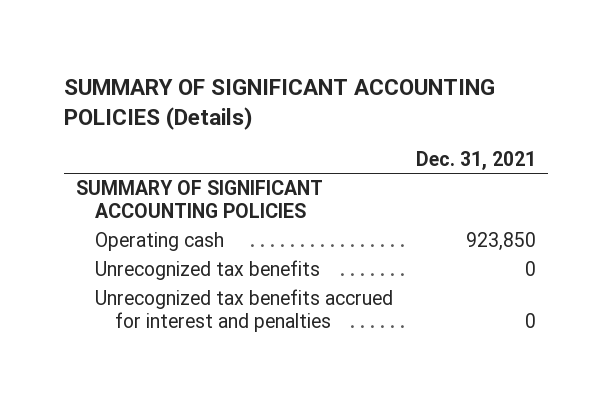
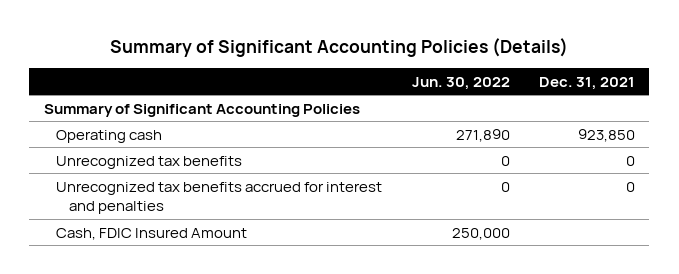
[64,78,496,130] SUMMARY OF SIGNIFICANT ACCOUNTING POLICIES (Details) -> [110,37,569,57] Summary of Significant Accounting Policies (Details)
none -> [411,76,510,90] Jun. 30, 2022
[75,180,323,218] SUMMARY OF SIGNIFICANT ACCOUNTING POLICIES -> [43,103,360,117] Summary of Significant Accounting Policies
none -> [56,227,248,240] Cash, FDIC Insured Amount

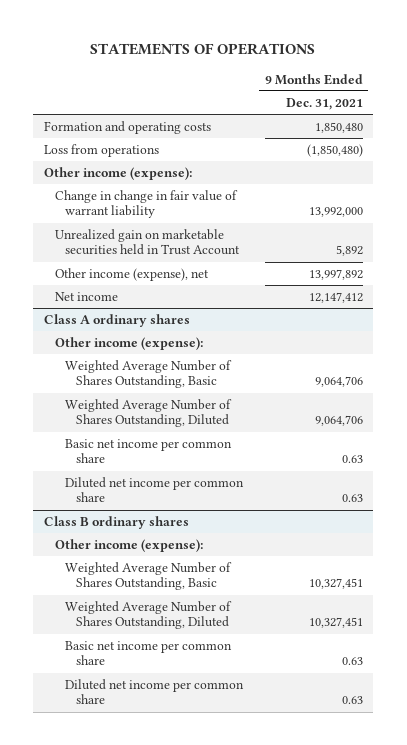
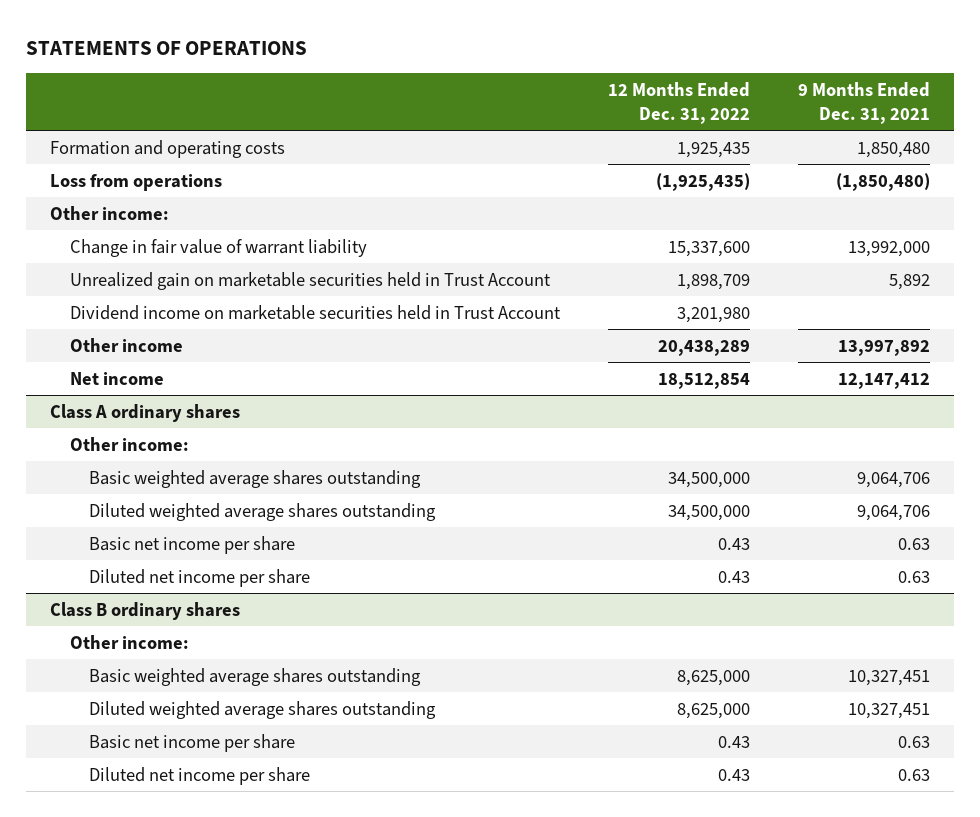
none -> [607,82,750,124] 12 Months Ended Dec. 31, 2022
[44,167,193,181] Other income (expense): -> [50,205,170,220] Other income:
[54,190,238,219] Change in change in fair value of warrant liability -> [69,238,367,257] Change in fair value of warrant liability
none -> [69,304,561,320] Dividend income on marketable securities held in Trust Account
[54,268,209,282] Other income (expense), net -> [69,337,183,352] Other income
[54,337,203,351] Other income (expense): -> [69,436,189,451] Other income:
[65,360,233,389] Weighted Average Number of Shares Outstanding, Basic -> [88,469,421,488] Basic weighted average shares outstanding
[65,399,233,428] Weighted Average Number of Shares Outstanding, Diluted -> [88,502,436,521] Diluted weighted average shares outstanding
[65,439,233,464] Basic net income per common share -> [88,535,295,554] Basic net income per share
[65,477,245,503] Diluted net income per common share -> [88,568,310,587] Diluted net income per share
[54,539,203,553] Other income (expense): -> [69,634,189,649] Other income:
[65,562,233,591] Weighted Average Number of Shares Outstanding, Basic -> [88,667,421,686] Basic weighted average shares outstanding
[65,601,233,630] Weighted Average Number of Shares Outstanding, Diluted -> [88,700,436,719] Diluted weighted average shares outstanding
[65,641,233,666] Basic net income per common share -> [88,733,295,752] Basic net income per share
[65,679,245,705] Diluted net income per common share -> [88,766,310,785] Diluted net income per share

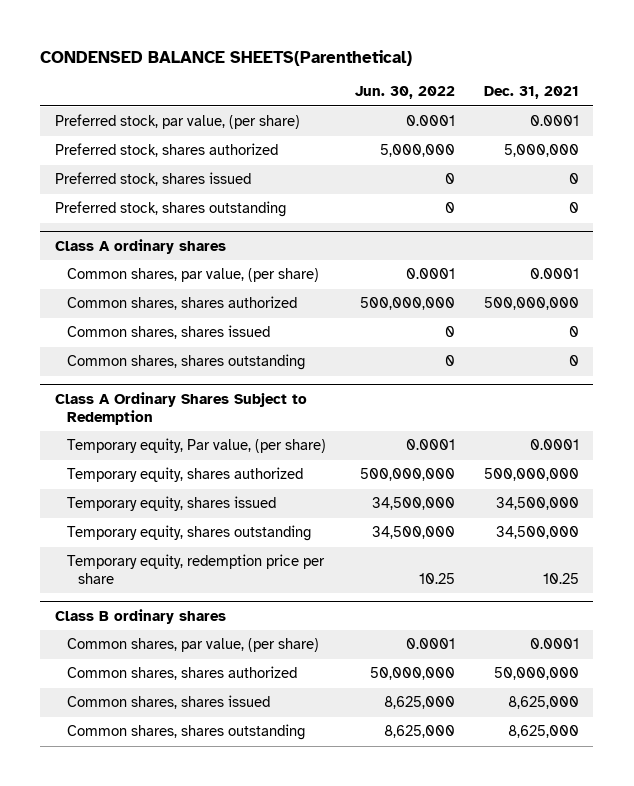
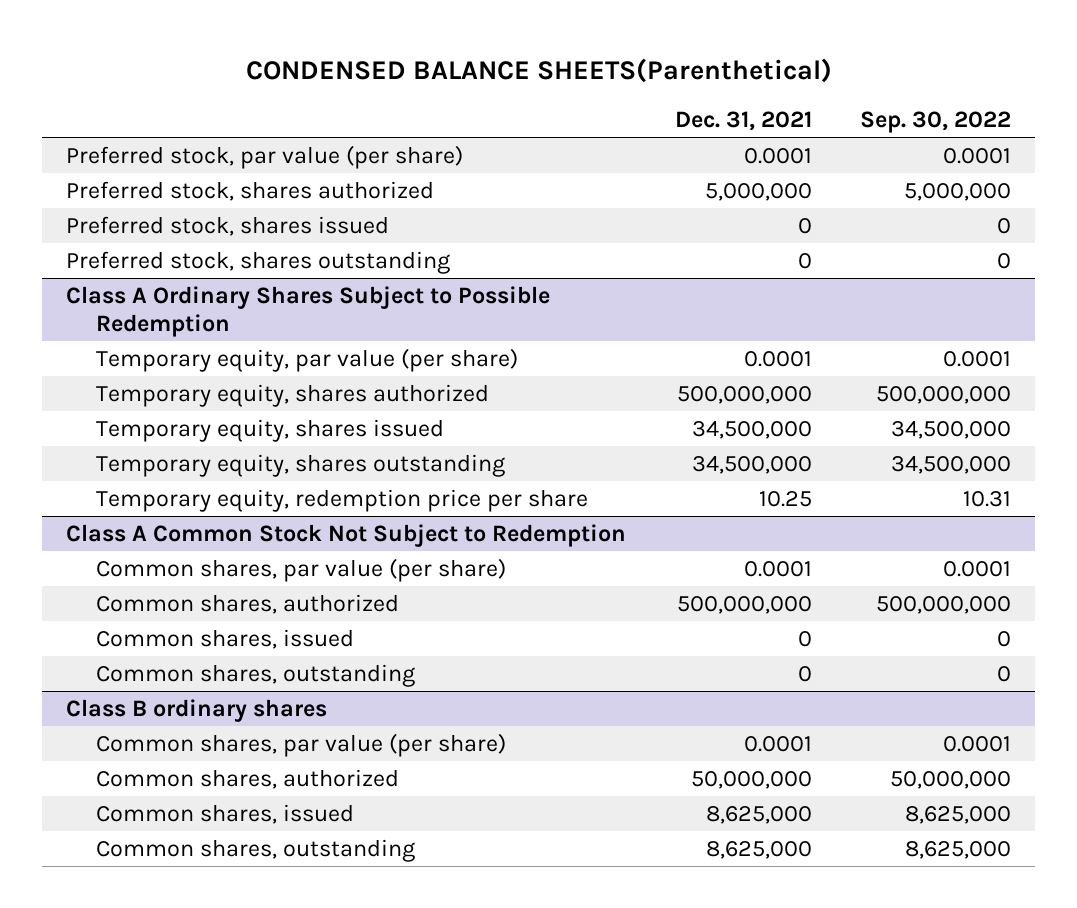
[354,86,455,100] Jun. 30, 2022 -> none
none -> [860,111,1012,134] Sep. 30, 2022
[54,114,300,130] Preferred stock, par value, (per share) -> [66,144,464,169] Preferred stock, par value (per share)
[54,239,226,255] Class A ordinary shares -> none
[66,268,319,283] Common shares, par value, (per share) -> none
[66,296,297,311] Common shares, shares authorized -> none
[66,325,270,340] Common shares, shares issued -> none
[66,354,305,371] Common shares, shares outstanding -> none
[54,392,307,425] Class A Ordinary Shares Subject to Redemption -> [66,285,551,338] Class A Ordinary Shares Subject to Possible Redemption
[66,438,326,454] Temporary equity, Par value, (per share) -> [95,347,518,372] Temporary equity, par value (per share)
none -> [66,523,627,547] Class A Common Stock Not Subject to Redemption
none -> [95,557,506,582] Common shares, par value (per share)
none -> [95,593,399,614] Common shares, authorized
none -> [95,628,354,649] Common shares, issued
none -> [95,663,415,687] Common shares, outstanding
[66,638,319,653] Common shares, par value, (per share) -> [95,732,506,757] Common shares, par value (per share)
[66,666,297,681] Common shares, shares authorized -> [95,768,399,789] Common shares, authorized
[66,695,270,710] Common shares, shares issued -> [95,803,354,824] Common shares, issued
[66,724,305,741] Common shares, shares outstanding -> [95,838,415,862] Common shares, outstanding

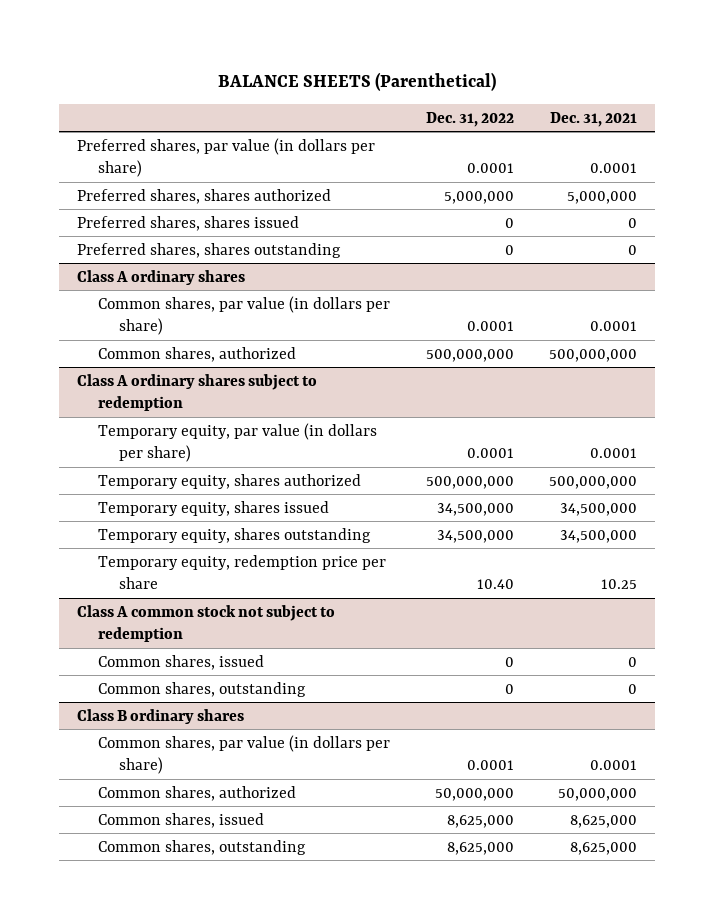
[245,57,832,83] CONDENSED BALANCE SHEETS(Parenthetical) -> [218,71,497,91] BALANCE SHEETS (Parenthetical)
[860,111,1012,134] Sep. 30, 2022 -> none
none -> [425,111,514,127] Dec. 31, 2022
[66,144,464,169] Preferred stock, par value (per share) -> [77,137,376,178] Preferred shares, par value (in dollars per share)
[66,180,435,201] Preferred stock, shares authorized -> [77,188,332,204] Preferred shares, shares authorized
[66,215,390,236] Preferred stock, shares issued -> [77,215,300,231] Preferred shares, shares issued
[66,250,451,274] Preferred stock, shares outstanding -> [77,242,342,258] Preferred shares, shares outstanding
none -> [77,269,246,285] Class A ordinary shares
none -> [98,295,391,336] Common shares, par value (in dollars per share)
none -> [98,346,297,362] Common shares, authorized
[66,285,551,338] Class A Ordinary Shares Subject to Possible Redemption -> [77,373,318,412] Class A ordinary shares subject to redemption
[95,347,518,372] Temporary equity, par value (per share) -> [98,422,378,463] Temporary equity, par value (in dollars per share)
[95,557,506,582] Common shares, par value (per share) -> none
[95,593,399,614] Common shares, authorized -> none
[66,523,627,547] Class A Common Stock Not Subject to Redemption -> [77,604,336,643] Class A common stock not subject to redemption
[95,732,506,757] Common shares, par value (per share) -> [98,734,391,775] Common shares, par value (in dollars per share)

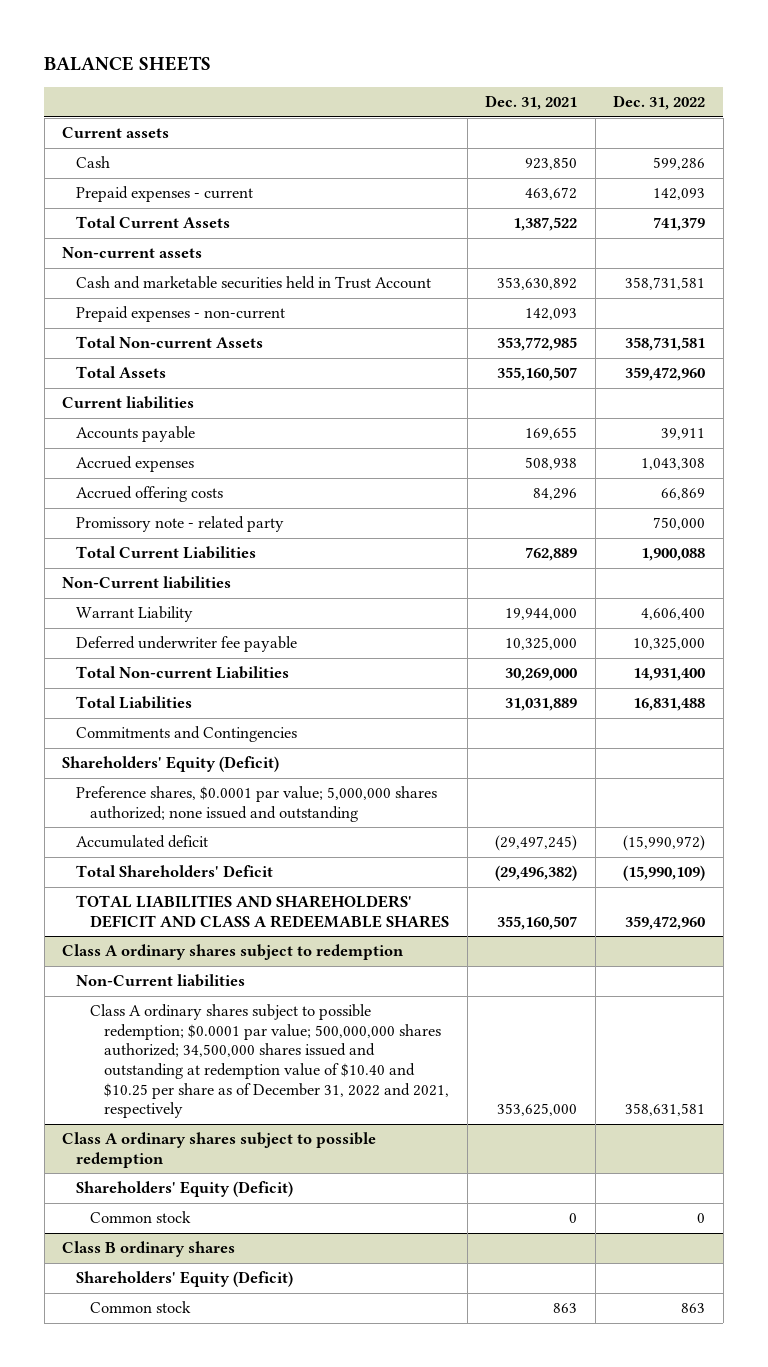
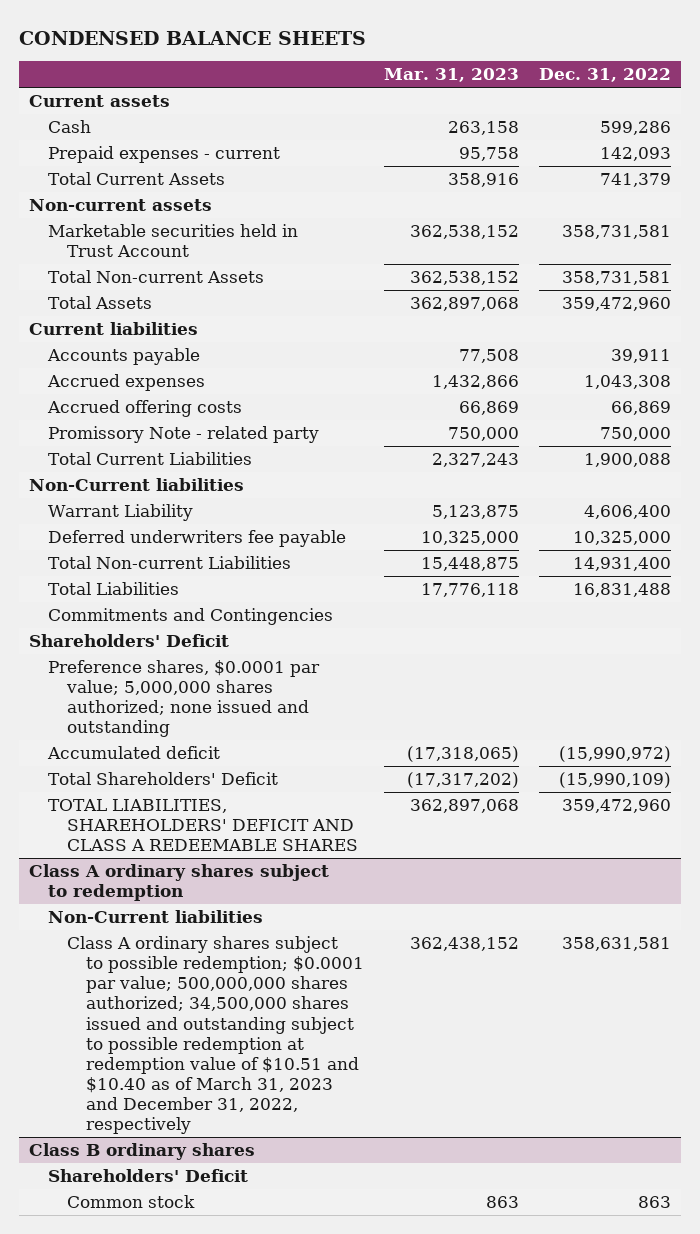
[44,56,212,72] BALANCE SHEETS -> [18,30,366,45] CONDENSED BALANCE SHEETS
[485,95,578,111] Dec. 31, 2021 -> none
none -> [383,68,519,83] Mar. 31, 2023
[76,306,286,323] Prepaid expenses - non-current -> none
[76,276,432,290] Cash and marketable securities held in Trust Account -> [47,224,298,258] Marketable securities held in Trust Account
[76,516,285,533] Promissory note - related party -> [47,426,319,444] Promissory Note - related party
[76,636,298,653] Deferred underwriter fee payable -> [47,530,346,548] Deferred underwriters fee payable
[62,756,280,773] Shareholders' Equity (Deficit) -> [29,634,230,648] Shareholders' Deficit
[76,895,450,928] TOTAL LIABILITIES AND SHAREHOLDERS' DEFICIT AND CLASS A REDEEMABLE SHARES -> [47,799,358,852] TOTAL LIABILITIES, SHAREHOLDERS' DEFICIT AND CLASS A REDEEMABLE SHARES
[62,1132,377,1168] Class A ordinary shares subject to possible redemption -> none
[76,1181,294,1198] Shareholders' Equity (Deficit) -> none
[90,1211,192,1224] Common stock -> none
[90,1004,449,1119] Class A ordinary shares subject to possible redemption; $0.0001 par value; 500,000,000 shares authorized; 34,500,000 shares issued and outstanding at redemption value of $10.40 and $10.25 per share as of December 31, 2022 and 2021, respectively -> [66,936,364,1135] Class A ordinary shares subject to possible redemption; $0.0001 par value; 500,000,000 shares authorized; 34,500,000 shares issued and outstanding subject to possible redemption at redemption value of $10.51 and $10.40 as of March 31, 2023 and December 31, 2022, respectively
[76,1271,294,1288] Shareholders' Equity (Deficit) -> [47,1169,248,1183] Shareholders' Deficit

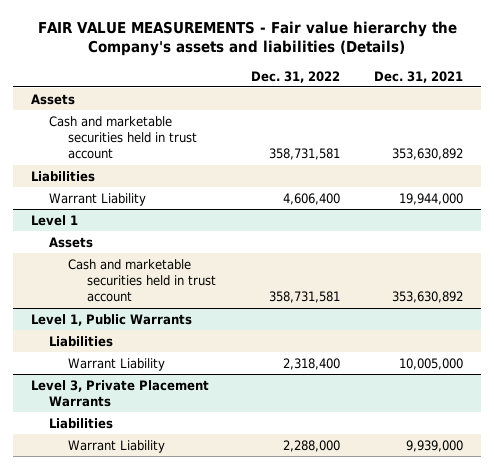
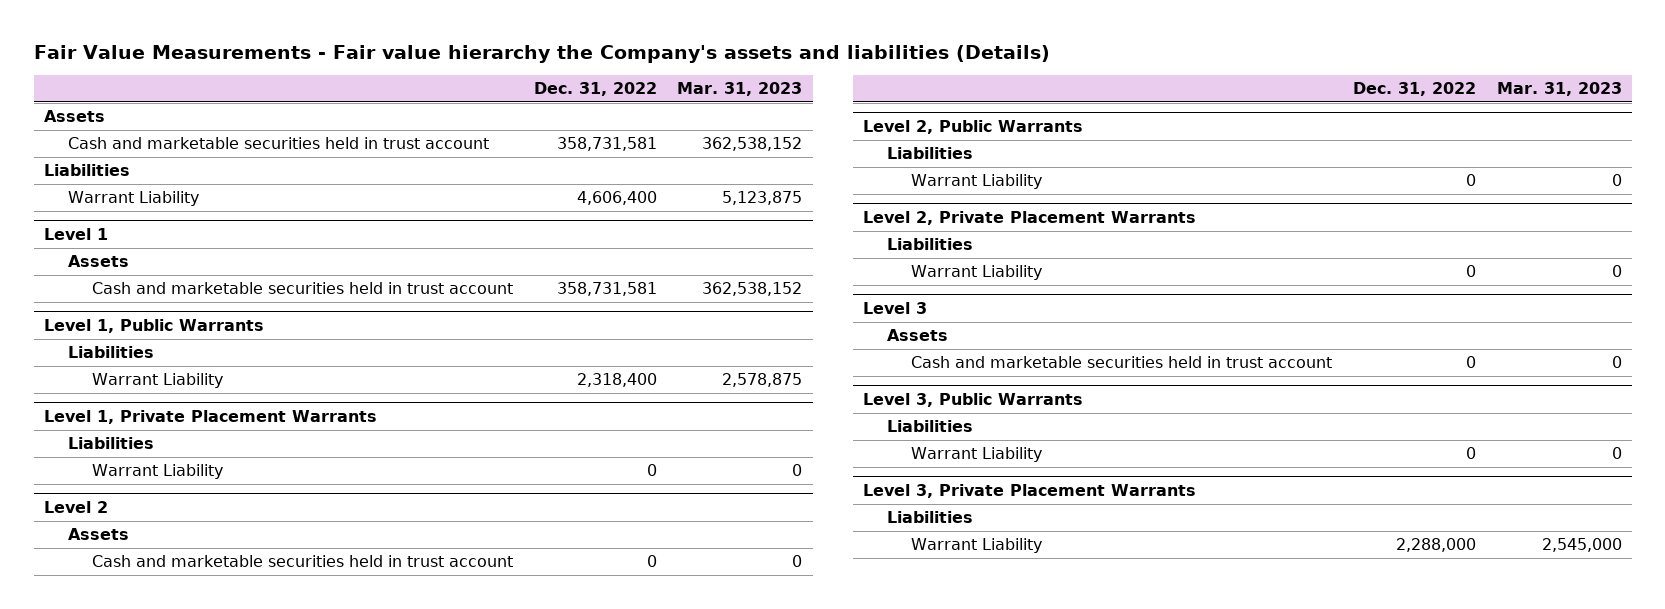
[37,20,457,57] FAIR VALUE MEASUREMENTS - Fair value hierarchy the Company's assets and liabilities (Details) -> [33,44,1050,63] Fair Value Measurements - Fair value hierarchy the Company's assets and liabilities (Details)
[374,70,464,83] Dec. 31, 2021 -> none
none -> [677,82,803,97] Mar. 31, 2023
none -> [43,410,377,425] Level 1, Private Placement Warrants
none -> [68,437,155,450] Liabilities
none -> [92,464,224,480] Warrant Liability
none -> [43,501,108,514] Level 2
none -> [68,528,130,541] Assets
none -> [92,555,514,568] Cash and marketable securities held in trust account
none -> [863,120,1084,135] Level 2, Public Warrants
none -> [887,147,974,160] Liabilities
none -> [911,174,1043,190] Warrant Liability
none -> [863,211,1197,226] Level 2, Private Placement Warrants
none -> [887,238,974,251] Liabilities
none -> [911,265,1043,281] Warrant Liability
none -> [863,302,928,315] Level 3
none -> [887,329,949,342] Assets
none -> [911,356,1333,369] Cash and marketable securities held in trust account
none -> [863,393,1084,408] Level 3, Public Warrants
none -> [887,420,974,433] Liabilities
none -> [911,447,1043,463] Warrant Liability

